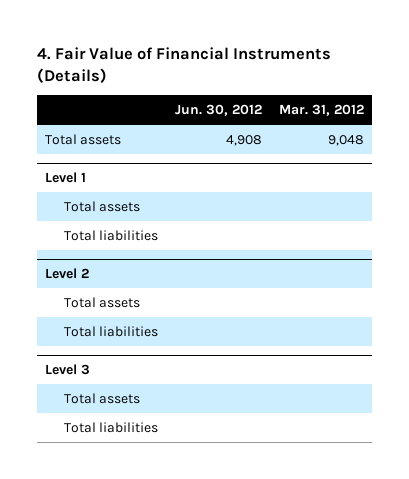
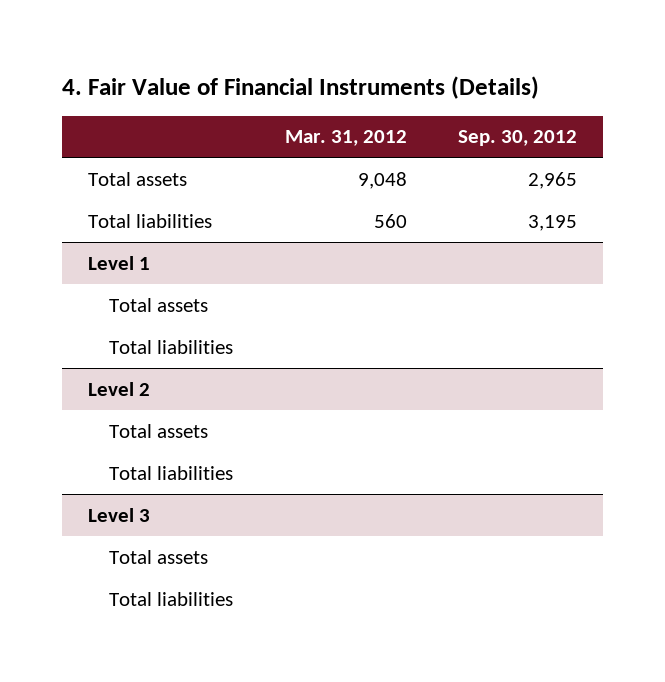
[174,104,262,117] Jun. 30, 2012 -> none
none -> [458,130,578,147] Sep. 30, 2012
none -> [87,213,212,228] Total liabilities

